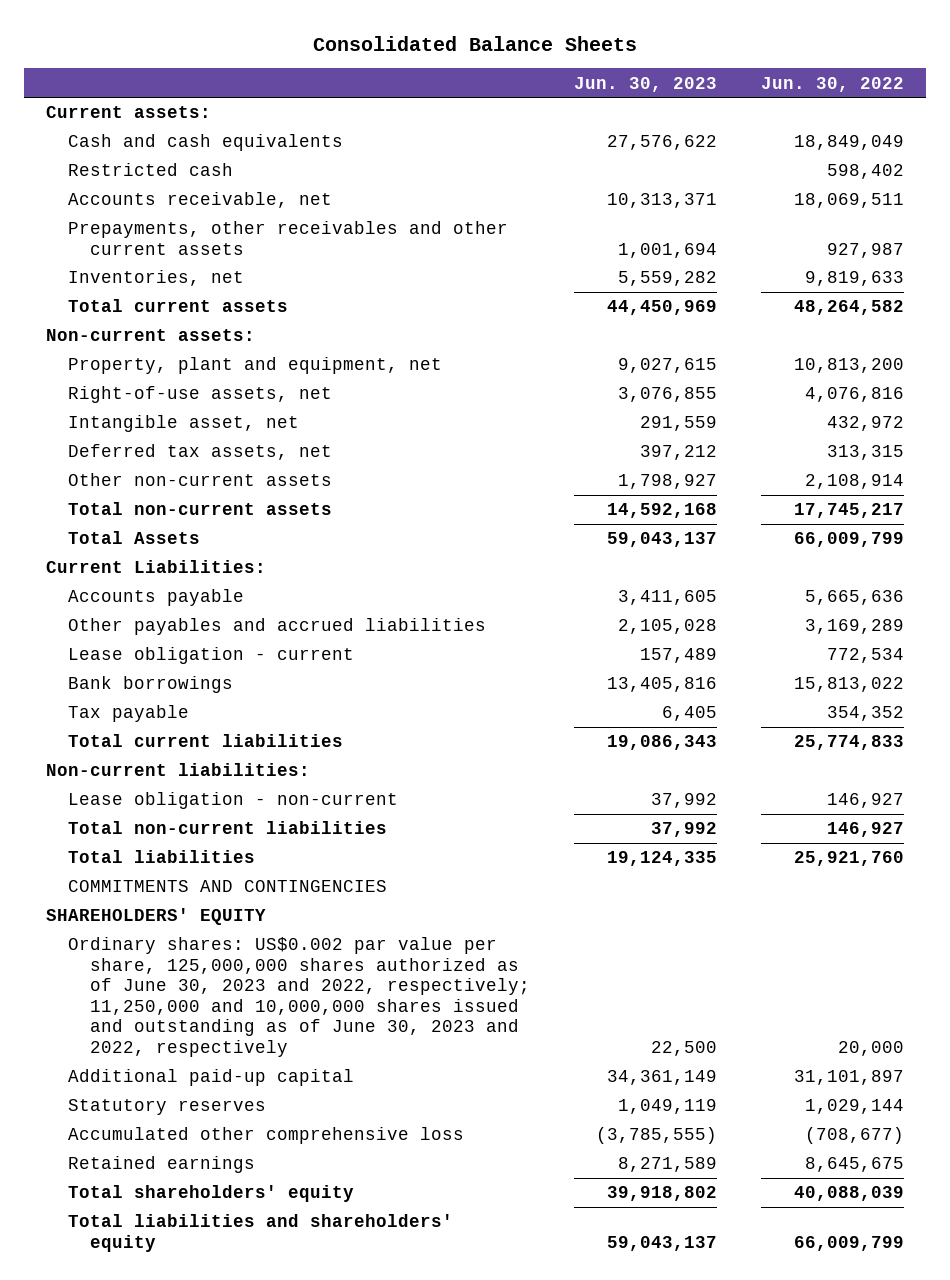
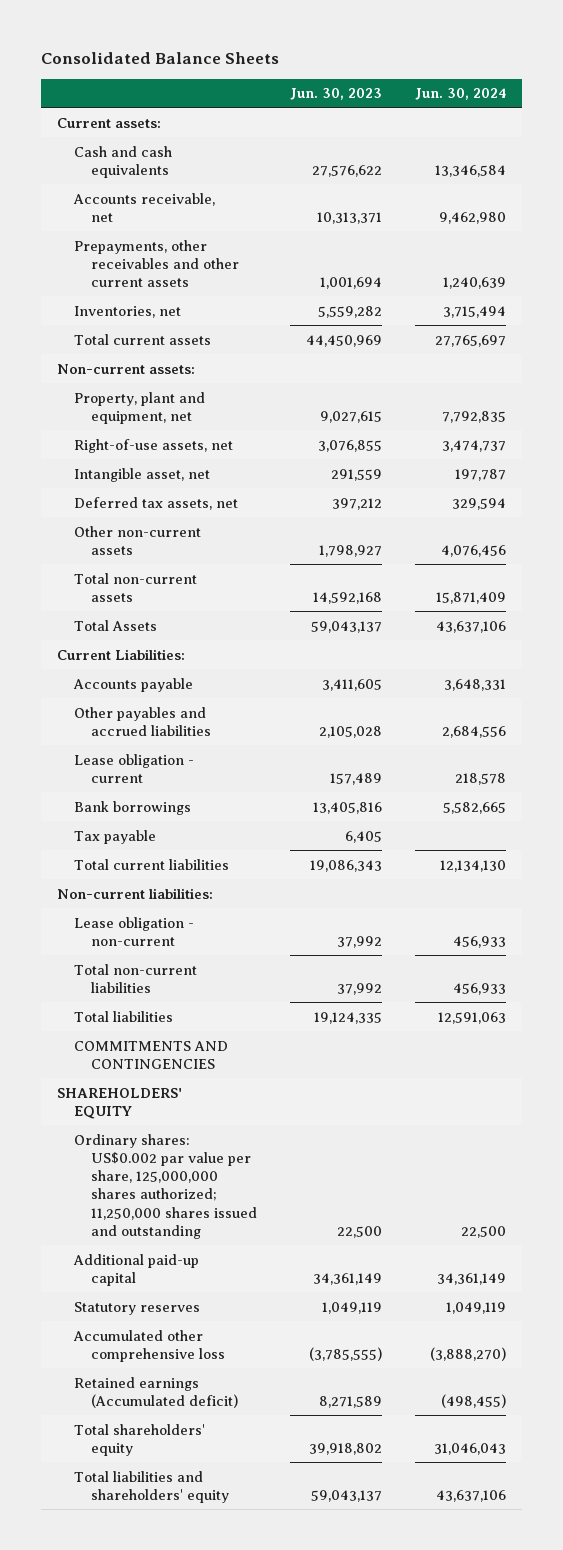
[760,76,904,92] Jun. 30, 2022 -> none
none -> [414,88,506,101] Jun. 30, 2024
[68,163,234,177] Restricted cash -> none
[68,937,531,1057] Ordinary shares: US$0.002 par value per share, 125,000,000 shares authorized as of June 30, 2023 and 2022, respectively; 11,250,000 and 10,000,000 shares issued and outstanding as of June 30, 2023 and 2022, respectively -> [74,1133,258,1239] Ordinary shares: US$0.002 par value per share, 125,000,000 shares authorized; 11,250,000 shares issued and outstanding
[68,1156,256,1174] Retained earnings -> [74,1376,239,1408] Retained earnings (Accumulated deficit)

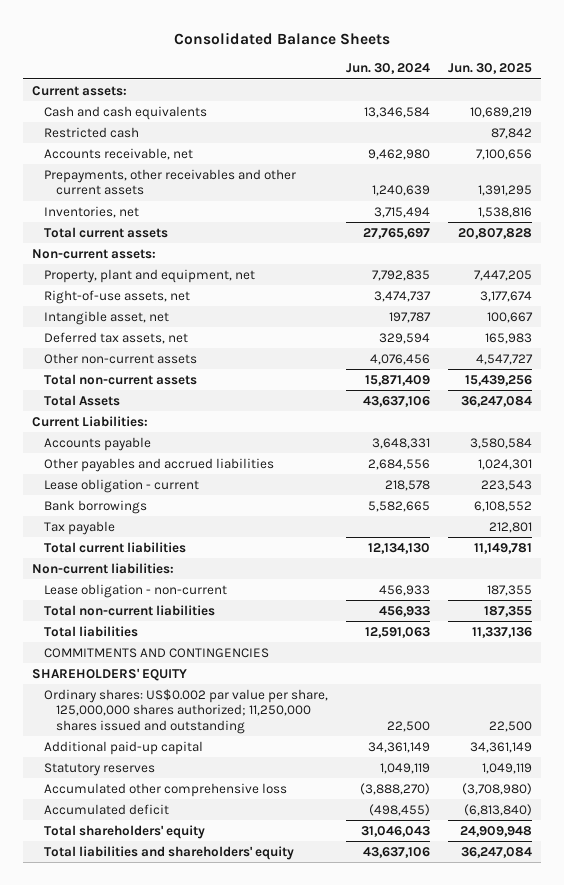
[290,88,383,101] Jun. 30, 2023 -> none
none -> [448,63,533,75] Jun. 30, 2025
none -> [43,126,139,138] Restricted cash
[74,1376,239,1408] Retained earnings (Accumulated deficit) -> [43,803,169,815] Accumulated deficit

